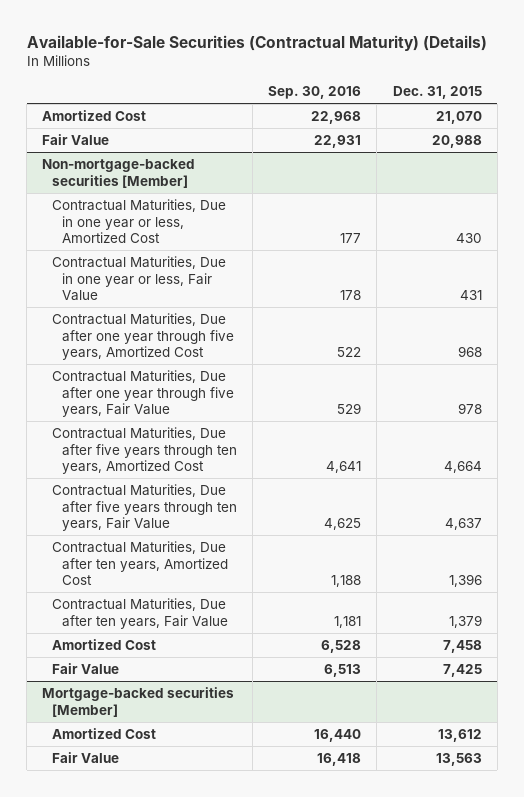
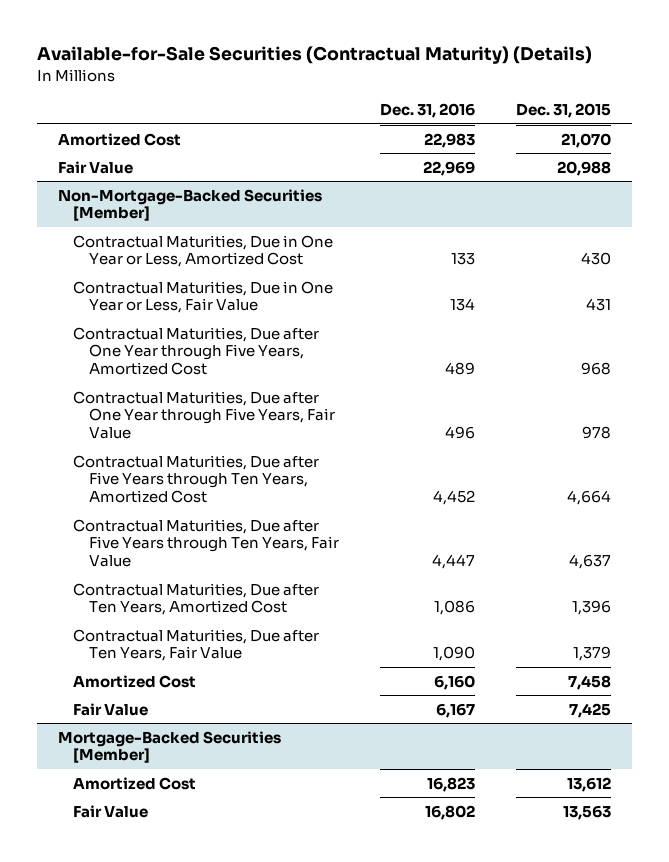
[268,86,362,100] Sep. 30, 2016 -> none
none -> [379,103,475,119] Dec. 31, 2016
[42,158,196,188] Non-mortgage-backed securities [Member] -> [57,188,322,222] Non-Mortgage-Backed Securities [Member]
[52,198,227,244] Contractual Maturities, Due in one year or less, Amortized Cost -> [73,234,334,268] Contractual Maturities, Due in One Year or Less, Amortized Cost
[52,255,227,302] Contractual Maturities, Due in one year or less, Fair Value -> [73,280,334,314] Contractual Maturities, Due in One Year or Less, Fair Value
[52,312,234,361] Contractual Maturities, Due after one year through five years, Amortized Cost -> [73,326,320,375] Contractual Maturities, Due after One Year through Five Years, Amortized Cost
[52,369,234,418] Contractual Maturities, Due after one year through five years, Fair Value -> [73,390,335,439] Contractual Maturities, Due after One Year through Five Years, Fair Value
[52,426,237,475] Contractual Maturities, Due after five years through ten years, Amortized Cost -> [73,454,320,503] Contractual Maturities, Due after Five Years through Ten Years, Amortized Cost
[52,483,237,532] Contractual Maturities, Due after five years through ten years, Fair Value -> [73,518,339,567] Contractual Maturities, Due after Five Years through Ten Years, Fair Value
[52,540,228,586] Contractual Maturities, Due after ten years, Amortized Cost -> [73,582,320,616] Contractual Maturities, Due after Ten Years, Amortized Cost
[52,597,228,629] Contractual Maturities, Due after ten years, Fair Value -> [73,628,320,662] Contractual Maturities, Due after Ten Years, Fair Value
[42,686,235,717] Mortgage-backed securities [Member] -> [57,730,281,764] Mortgage-Backed Securities [Member]

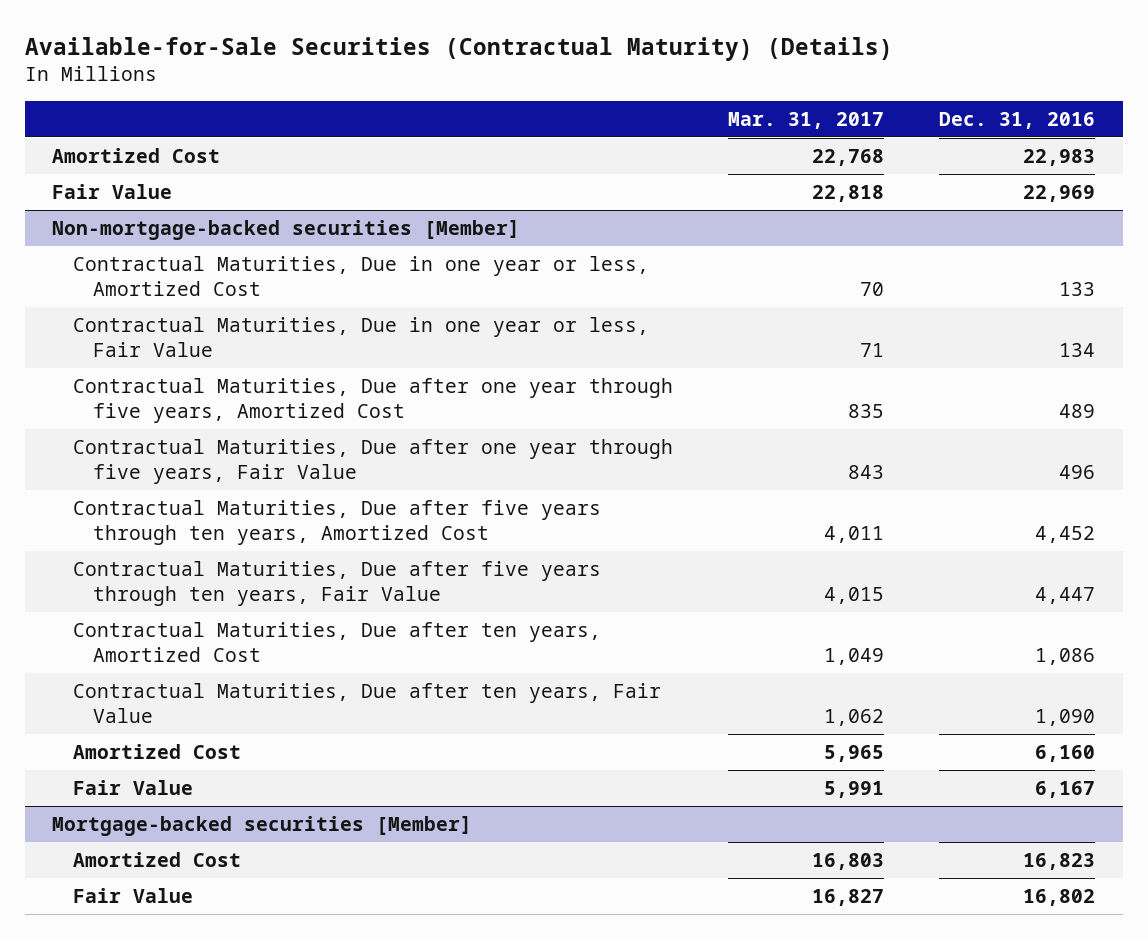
[515,103,611,119] Dec. 31, 2015 -> none
none -> [728,111,885,129] Mar. 31, 2017
[57,188,322,222] Non-Mortgage-Backed Securities [Member] -> [52,220,521,241] Non-mortgage-backed securities [Member]
[73,234,334,268] Contractual Maturities, Due in One Year or Less, Amortized Cost -> [72,256,649,296] Contractual Maturities, Due in one year or less, Amortized Cost
[73,280,334,314] Contractual Maturities, Due in One Year or Less, Fair Value -> [72,317,649,357] Contractual Maturities, Due in one year or less, Fair Value
[73,326,320,375] Contractual Maturities, Due after One Year through Five Years, Amortized Cost -> [72,378,673,423] Contractual Maturities, Due after one year through five years, Amortized Cost
[73,390,335,439] Contractual Maturities, Due after One Year through Five Years, Fair Value -> [72,439,673,484] Contractual Maturities, Due after one year through five years, Fair Value
[73,454,320,503] Contractual Maturities, Due after Five Years through Ten Years, Amortized Cost -> [72,500,601,545] Contractual Maturities, Due after five years through ten years, Amortized Cost
[73,518,339,567] Contractual Maturities, Due after Five Years through Ten Years, Fair Value -> [72,561,601,606] Contractual Maturities, Due after five years through ten years, Fair Value
[73,582,320,616] Contractual Maturities, Due after Ten Years, Amortized Cost -> [72,622,601,662] Contractual Maturities, Due after ten years, Amortized Cost
[73,628,320,662] Contractual Maturities, Due after Ten Years, Fair Value -> [72,683,661,723] Contractual Maturities, Due after ten years, Fair Value
[57,730,281,764] Mortgage-Backed Securities [Member] -> [52,816,473,837] Mortgage-backed securities [Member]

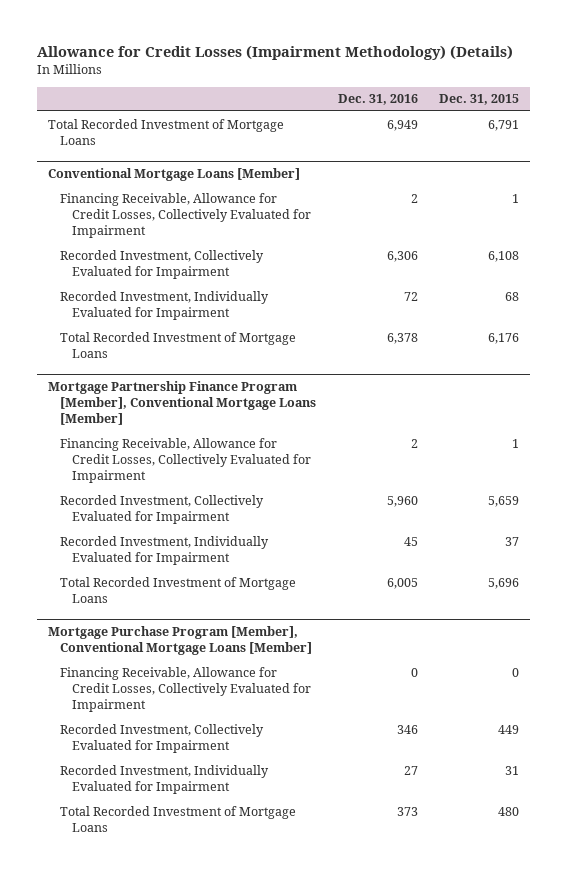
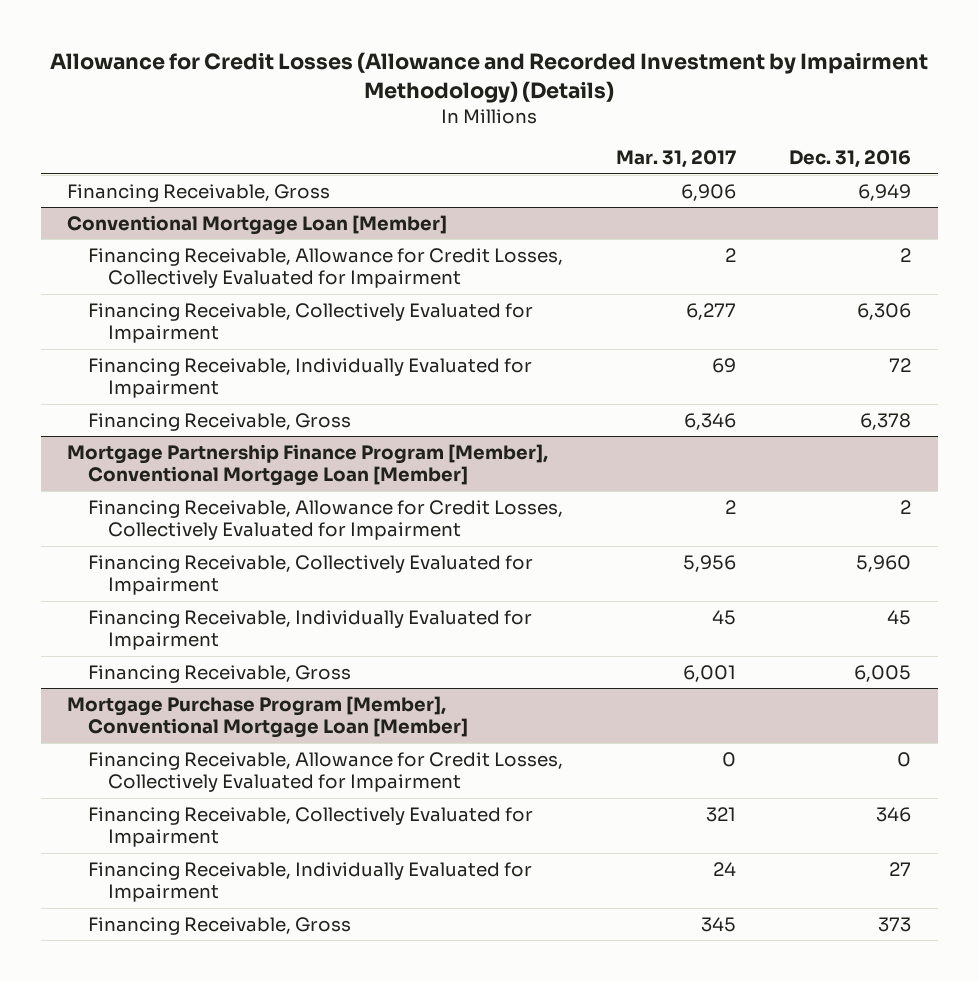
[37,44,514,60] Allowance for Credit Losses (Impairment Methodology) (Details) -> [50,52,929,104] Allowance for Credit Losses (Allowance and Recorded Investment by Impairment Methodology) (Details)
[439,94,520,106] Dec. 31, 2015 -> none
none -> [615,150,736,169] Mar. 31, 2017
[48,118,285,146] Total Recorded Investment of Mortgage Loans -> [67,183,331,202] Financing Receivable, Gross
[48,167,301,181] Conventional Mortgage Loans [Member] -> [67,214,448,235] Conventional Mortgage Loan [Member]
[60,249,265,280] Recorded Investment, Collectively Evaluated for Impairment -> [87,302,533,344] Financing Receivable, Collectively Evaluated for Impairment
[60,290,270,321] Recorded Investment, Individually Evaluated for Impairment -> [87,357,532,399] Financing Receivable, Individually Evaluated for Impairment
[60,331,297,359] Total Recorded Investment of Mortgage Loans -> [87,412,351,431] Financing Receivable, Gross
[48,380,317,426] Mortgage Partnership Finance Program [Member], Conventional Mortgage Loans [Member] -> [67,443,549,487] Mortgage Partnership Finance Program [Member], Conventional Mortgage Loan [Member]
[60,494,265,525] Recorded Investment, Collectively Evaluated for Impairment -> [87,554,533,596] Financing Receivable, Collectively Evaluated for Impairment
[60,535,270,566] Recorded Investment, Individually Evaluated for Impairment -> [87,609,532,651] Financing Receivable, Individually Evaluated for Impairment
[60,576,297,604] Total Recorded Investment of Mortgage Loans -> [87,664,351,683] Financing Receivable, Gross
[48,625,313,656] Mortgage Purchase Program [Member], Conventional Mortgage Loans [Member] -> [67,695,468,739] Mortgage Purchase Program [Member], Conventional Mortgage Loan [Member]
[60,723,265,754] Recorded Investment, Collectively Evaluated for Impairment -> [87,806,533,848] Financing Receivable, Collectively Evaluated for Impairment
[60,764,270,795] Recorded Investment, Individually Evaluated for Impairment -> [87,861,532,903] Financing Receivable, Individually Evaluated for Impairment
[60,805,297,833] Total Recorded Investment of Mortgage Loans -> [87,916,351,935] Financing Receivable, Gross

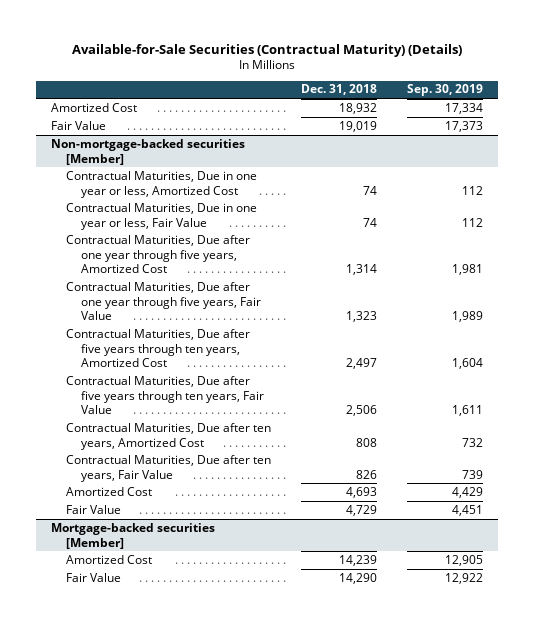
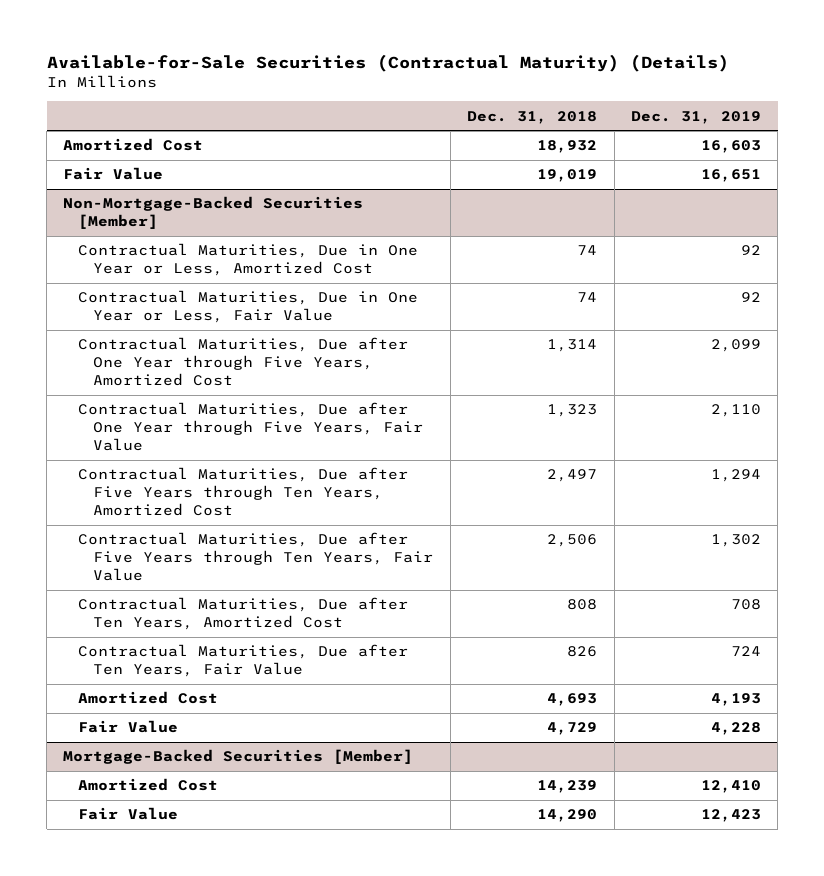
[406,84,483,97] Sep. 30, 2019 -> none
none -> [630,110,761,124] Dec. 31, 2019
[50,138,245,165] Non-mortgage-backed securities [Member] -> [63,196,364,230] Non-Mortgage-Backed Securities [Member]
[66,170,258,198] Contractual Maturities, Due in one year or less, Amortized Cost -> [78,243,419,277] Contractual Maturities, Due in One Year or Less, Amortized Cost
[66,202,258,230] Contractual Maturities, Due in one year or less, Fair Value -> [78,290,419,324] Contractual Maturities, Due in One Year or Less, Fair Value
[66,234,251,274] Contractual Maturities, Due after one year through five years, Amortized Cost -> [78,337,409,387] Contractual Maturities, Due after One Year through Five Years, Amortized Cost
[66,281,262,321] Contractual Maturities, Due after one year through five years, Fair Value -> [78,402,424,452] Contractual Maturities, Due after One Year through Five Years, Fair Value
[66,328,251,368] Contractual Maturities, Due after five years through ten years, Amortized Cost -> [78,467,409,517] Contractual Maturities, Due after Five Years through Ten Years, Amortized Cost
[66,375,265,415] Contractual Maturities, Due after five years through ten years, Fair Value -> [78,532,434,582] Contractual Maturities, Due after Five Years through Ten Years, Fair Value
[66,422,272,450] Contractual Maturities, Due after ten years, Amortized Cost -> [78,597,409,631] Contractual Maturities, Due after Ten Years, Amortized Cost
[66,454,272,482] Contractual Maturities, Due after ten years, Fair Value -> [78,644,409,678] Contractual Maturities, Due after Ten Years, Fair Value
[50,522,215,549] Mortgage-backed securities [Member] -> [63,749,414,765] Mortgage-Backed Securities [Member]

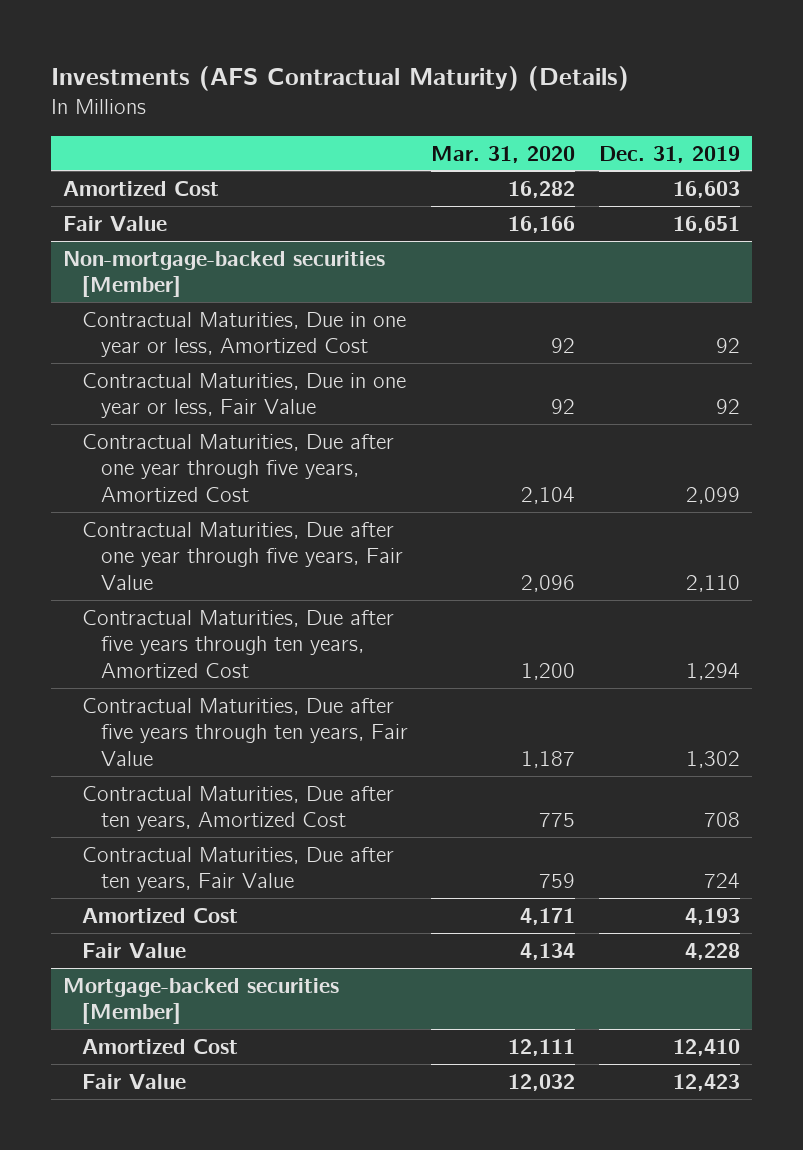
[46,54,729,73] Available-for-Sale Securities (Contractual Maturity) (Details) -> [51,65,630,91] Investments (AFS Contractual Maturity) (Details)
[467,110,598,124] Dec. 31, 2018 -> none
none -> [431,145,576,163] Mar. 31, 2020
[63,196,364,230] Non-Mortgage-Backed Securities [Member] -> [63,250,386,298] Non-mortgage-backed securities [Member]
[78,243,419,277] Contractual Maturities, Due in One Year or Less, Amortized Cost -> [81,311,406,358] Contractual Maturities, Due in one year or less, Amortized Cost
[78,290,419,324] Contractual Maturities, Due in One Year or Less, Fair Value -> [81,372,406,419] Contractual Maturities, Due in one year or less, Fair Value
[78,337,409,387] Contractual Maturities, Due after One Year through Five Years, Amortized Cost -> [81,433,394,503] Contractual Maturities, Due after one year through five years, Amortized Cost
[78,402,424,452] Contractual Maturities, Due after One Year through Five Years, Fair Value -> [81,521,403,591] Contractual Maturities, Due after one year through five years, Fair Value
[78,467,409,517] Contractual Maturities, Due after Five Years through Ten Years, Amortized Cost -> [81,609,394,679] Contractual Maturities, Due after five years through ten years, Amortized Cost
[78,532,434,582] Contractual Maturities, Due after Five Years through Ten Years, Fair Value -> [81,697,408,767] Contractual Maturities, Due after five years through ten years, Fair Value
[78,597,409,631] Contractual Maturities, Due after Ten Years, Amortized Cost -> [81,785,394,832] Contractual Maturities, Due after ten years, Amortized Cost
[78,644,409,678] Contractual Maturities, Due after Ten Years, Fair Value -> [81,846,394,893] Contractual Maturities, Due after ten years, Fair Value
[63,749,414,765] Mortgage-Backed Securities [Member] -> [63,977,340,1025] Mortgage-backed securities [Member]

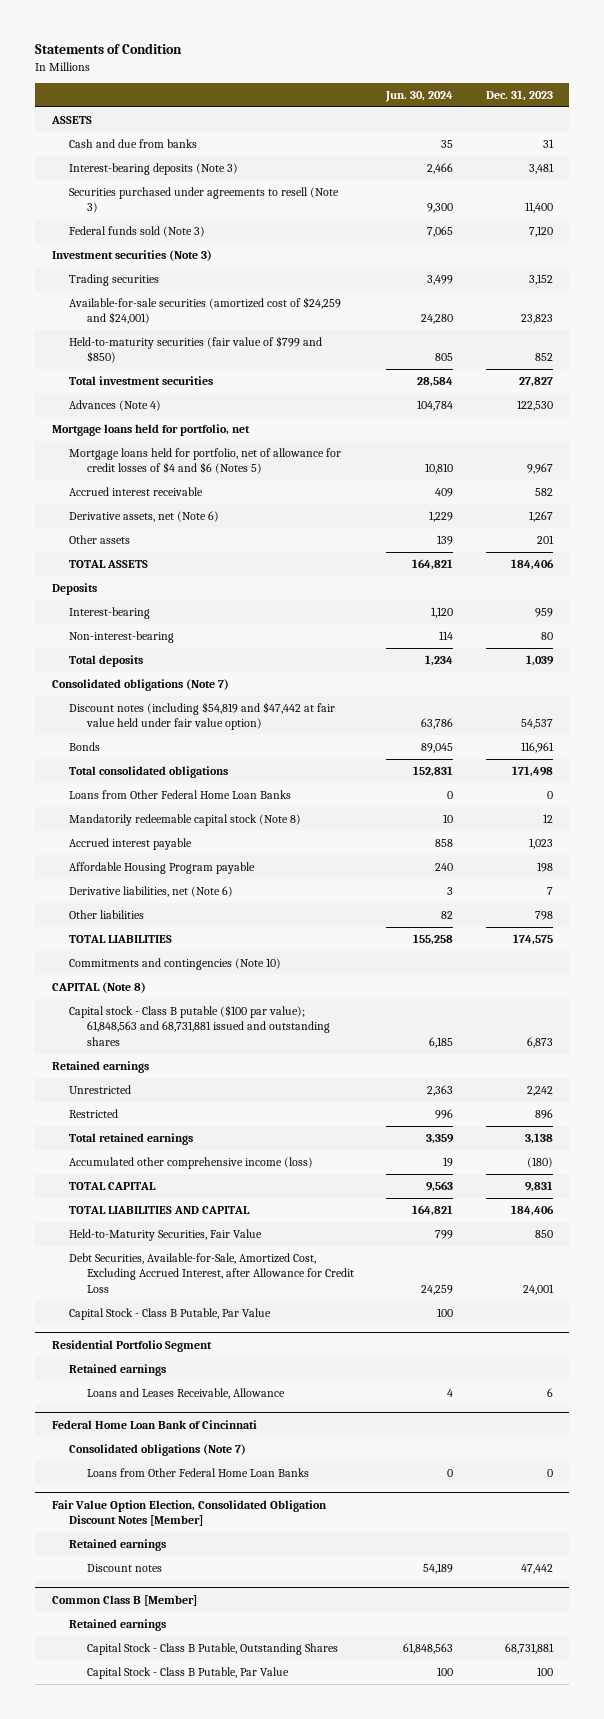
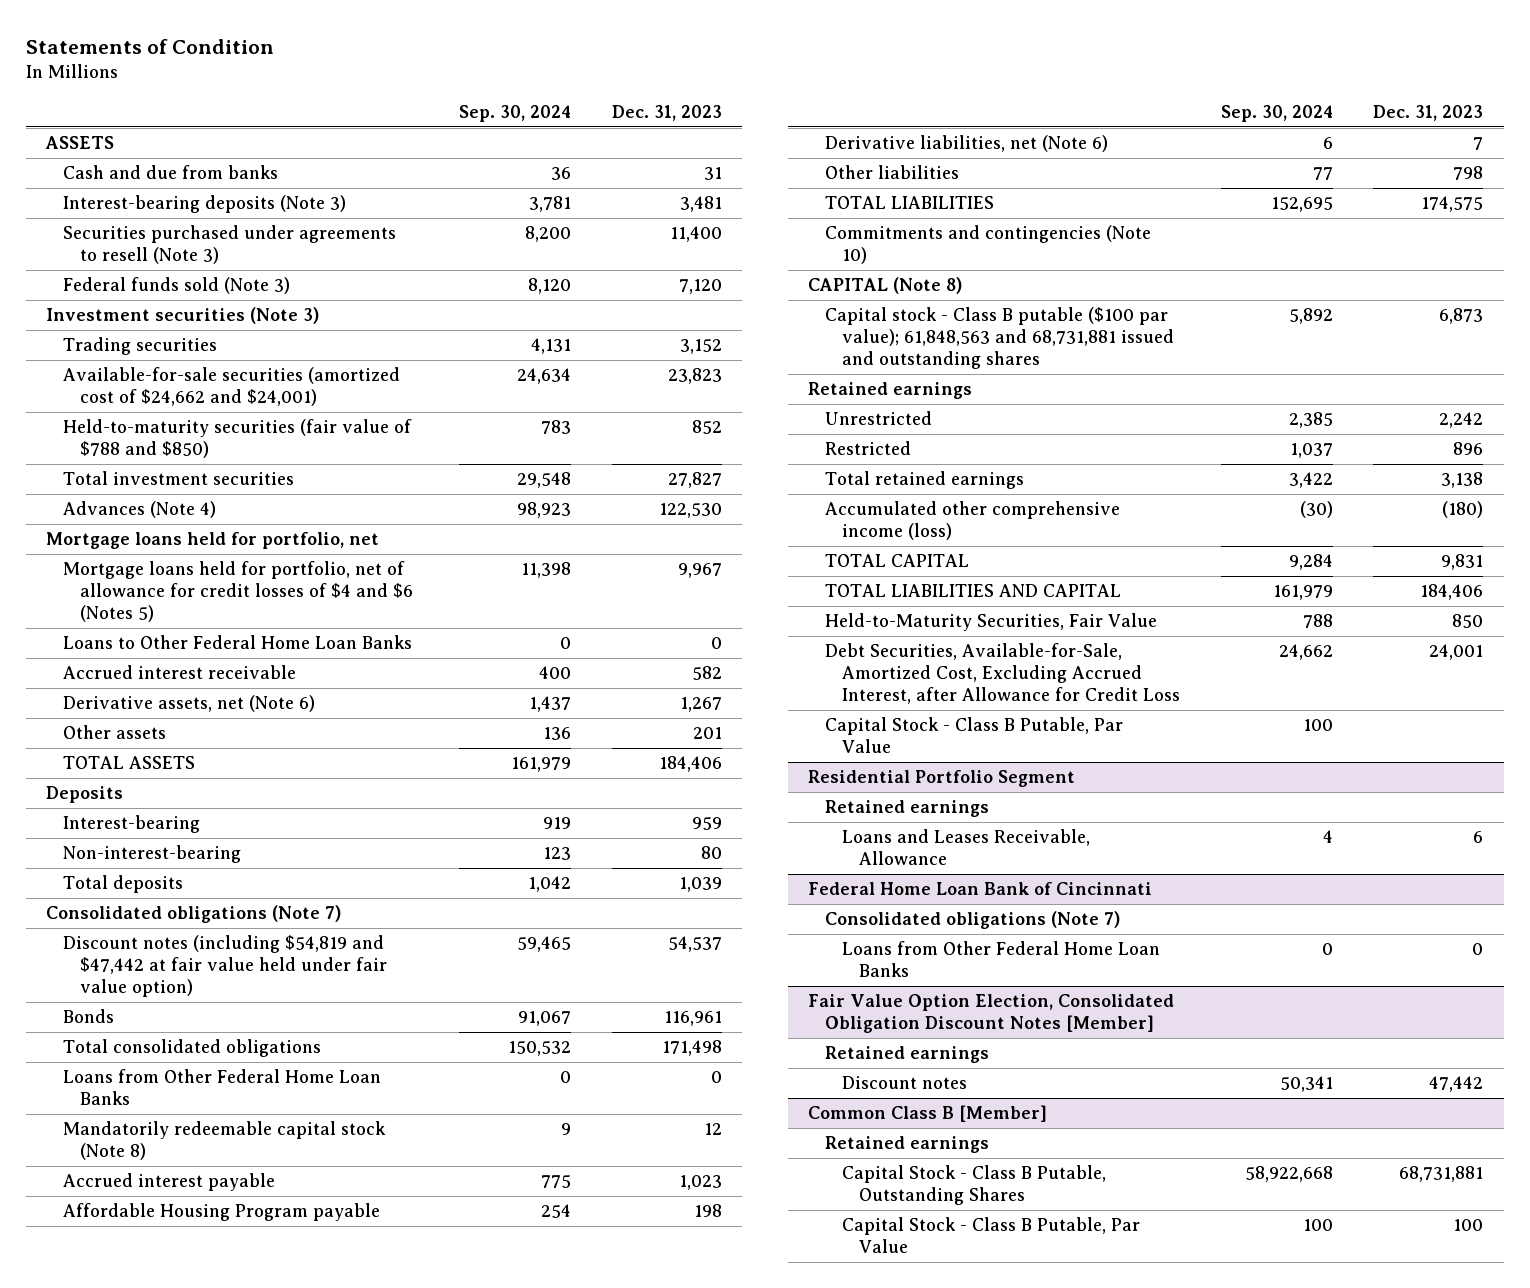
[385,90,454,102] Jun. 30, 2024 -> none
none -> [458,105,571,123] Sep. 30, 2024
[69,297,342,325] Available-for-sale securities (amortized cost of $24,259 and $24,001) -> [63,367,401,407] Available-for-sale securities (amortized cost of $24,662 and $24,001)
[69,336,323,364] Held-to-maturity securities (fair value of $799 and $850) -> [63,419,413,459] Held-to-maturity securities (fair value of $788 and $850)
none -> [63,635,413,650] Loans to Other Federal Home Loan Banks

